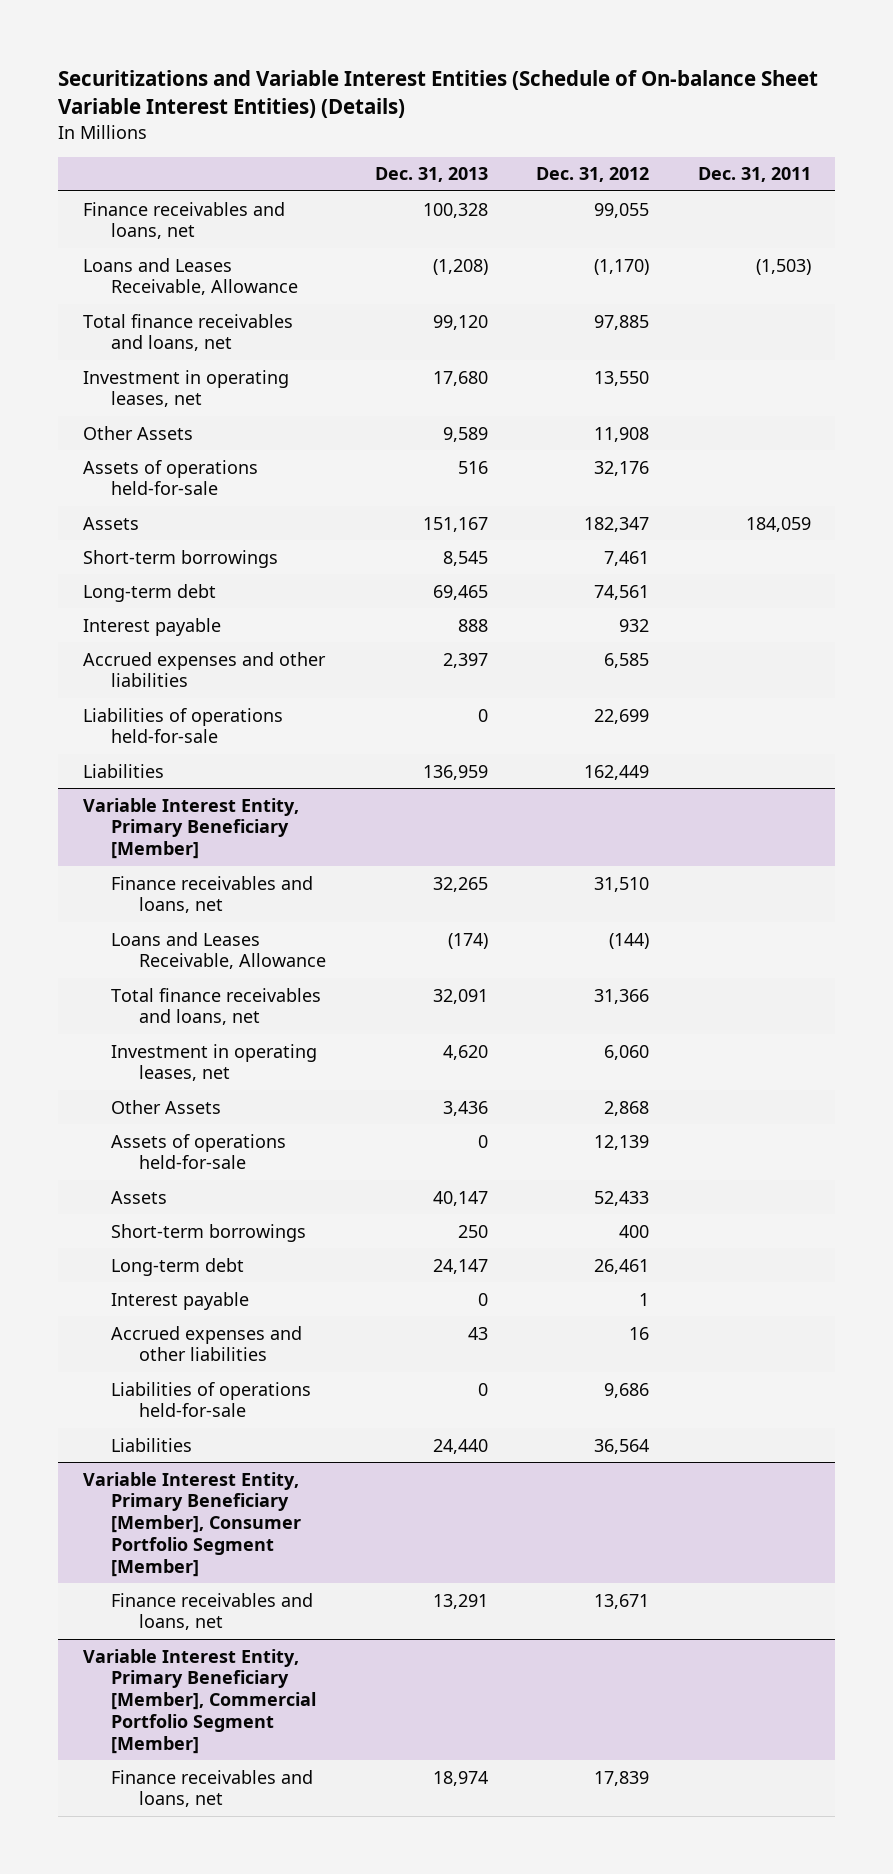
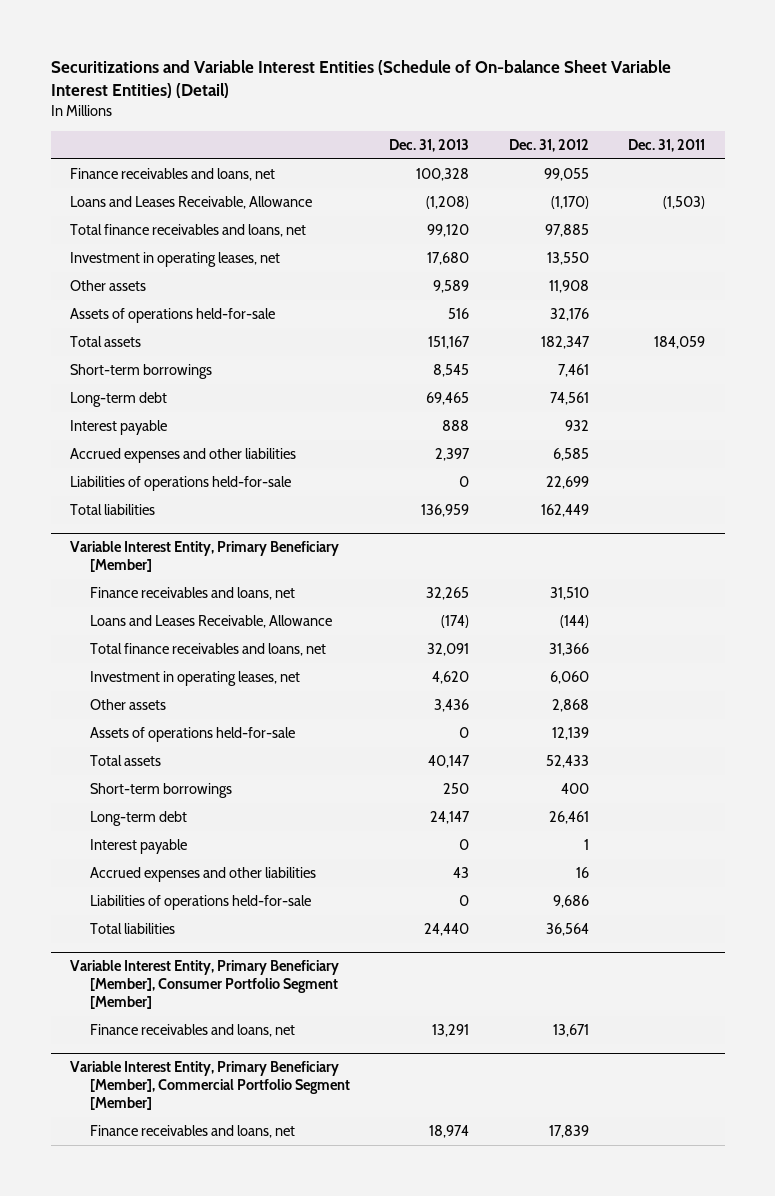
[58,70,819,119] Securitizations and Variable Interest Entities (Schedule of On-balance Sheet Variable Interest Entities) (Details) -> [50,60,671,99] Securitizations and Variable Interest Entities (Schedule of On-balance Sheet Variable Interest Entities) (Detail)
[82,425,193,440] Other Assets -> [70,280,147,292] Other assets
[82,516,139,530] Assets -> [70,336,142,348] Total assets
[82,763,164,778] Liabilities -> [70,504,156,516] Total liabilities
[111,1099,222,1114] Other Assets -> [90,699,167,711] Other assets
[111,1190,168,1204] Assets -> [90,755,162,767] Total assets
[111,1437,193,1452] Liabilities -> [90,923,176,935] Total liabilities

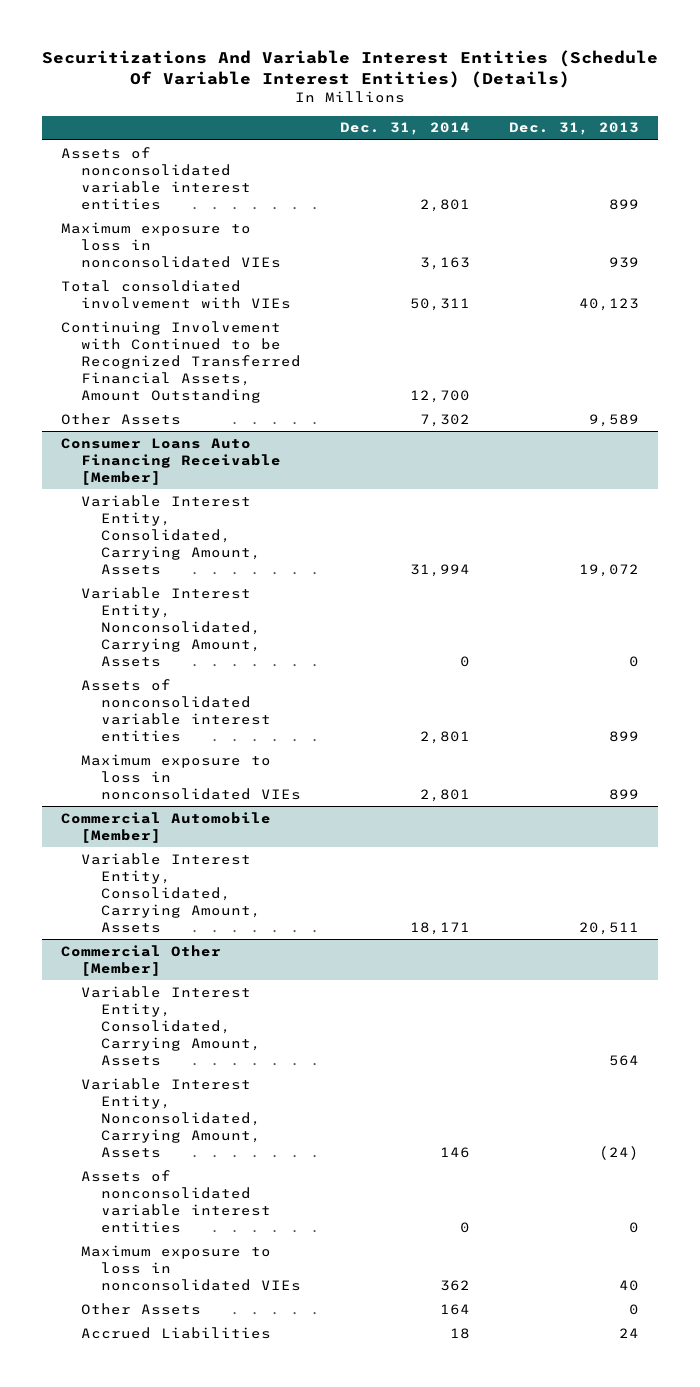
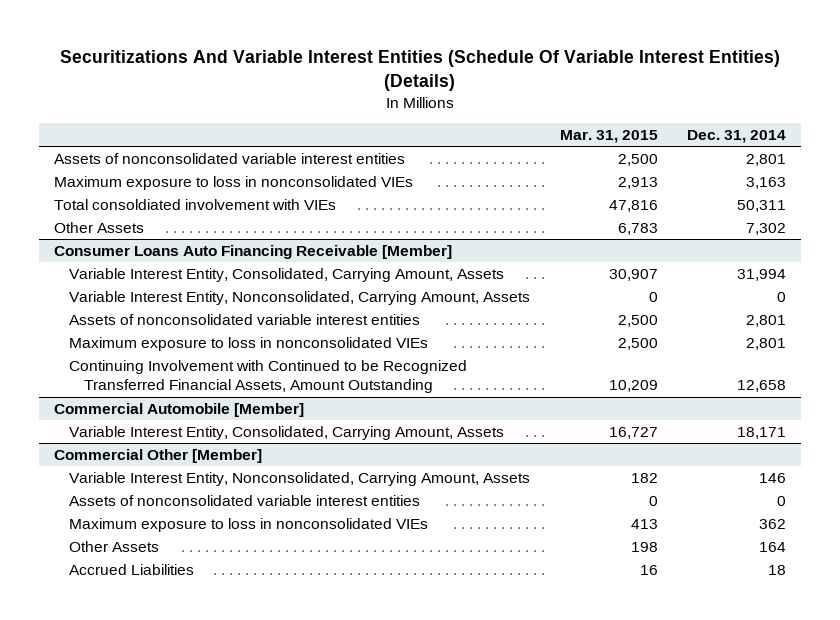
[508,122,639,136] Dec. 31, 2013 -> none
none -> [559,129,658,143] Mar. 31, 2015
[61,320,301,404] Continuing Involvement with Continued to be Recognized Transferred Financial Assets, Amount Outstanding -> none
none -> [69,359,468,394] Continuing Involvement with Continued to be Recognized Transferred Financial Assets, Amount Outstanding
[80,985,261,1067] Variable Interest Entity, Consolidated, Carrying Amount, Assets -> none

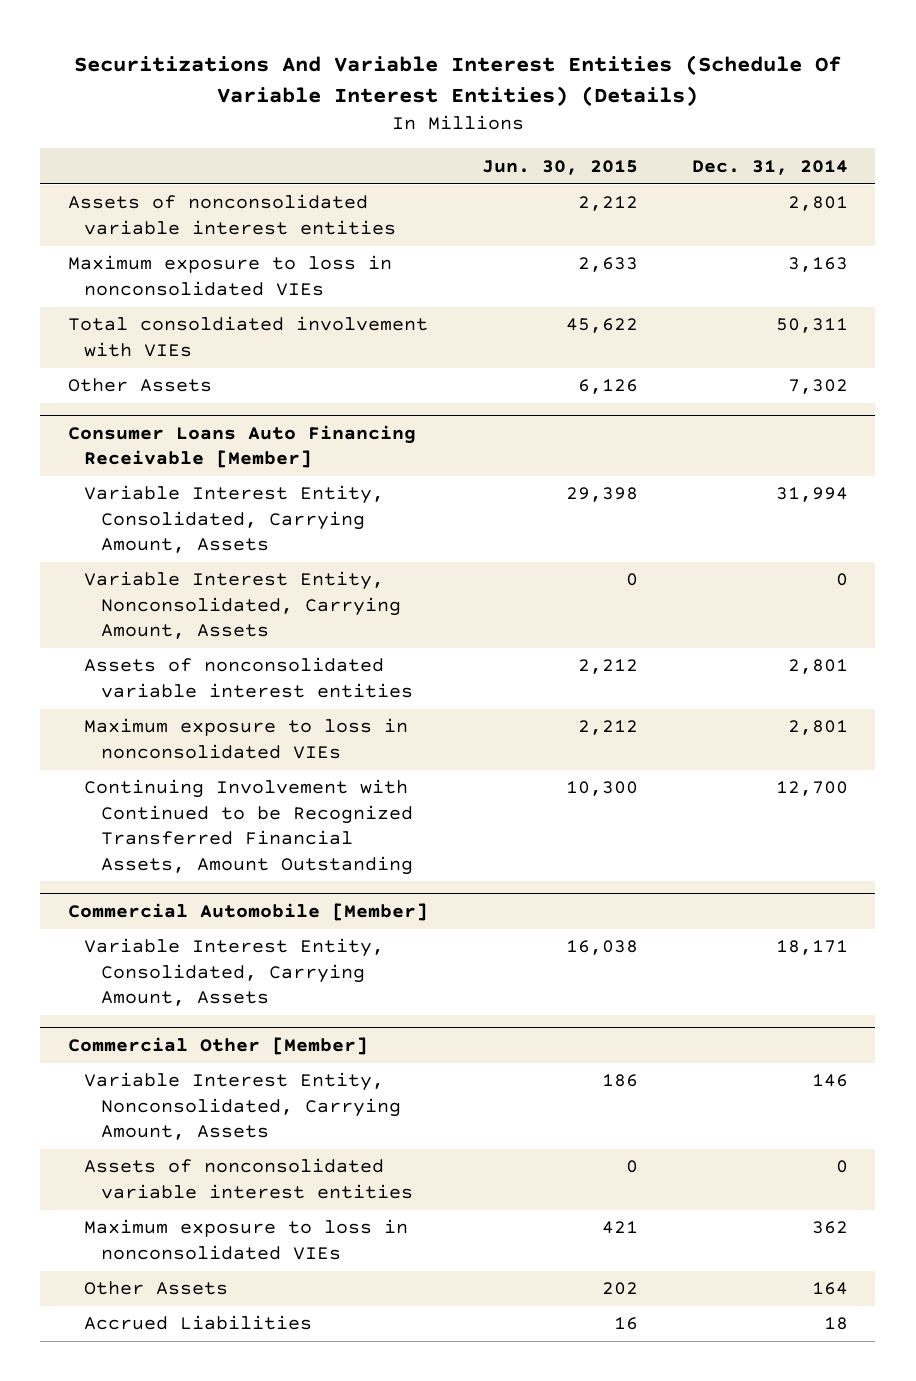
[559,129,658,143] Mar. 31, 2015 -> none
none -> [481,159,638,175] Jun. 30, 2015
[736,380,786,393] 12,658 -> [776,781,849,797] 12,700

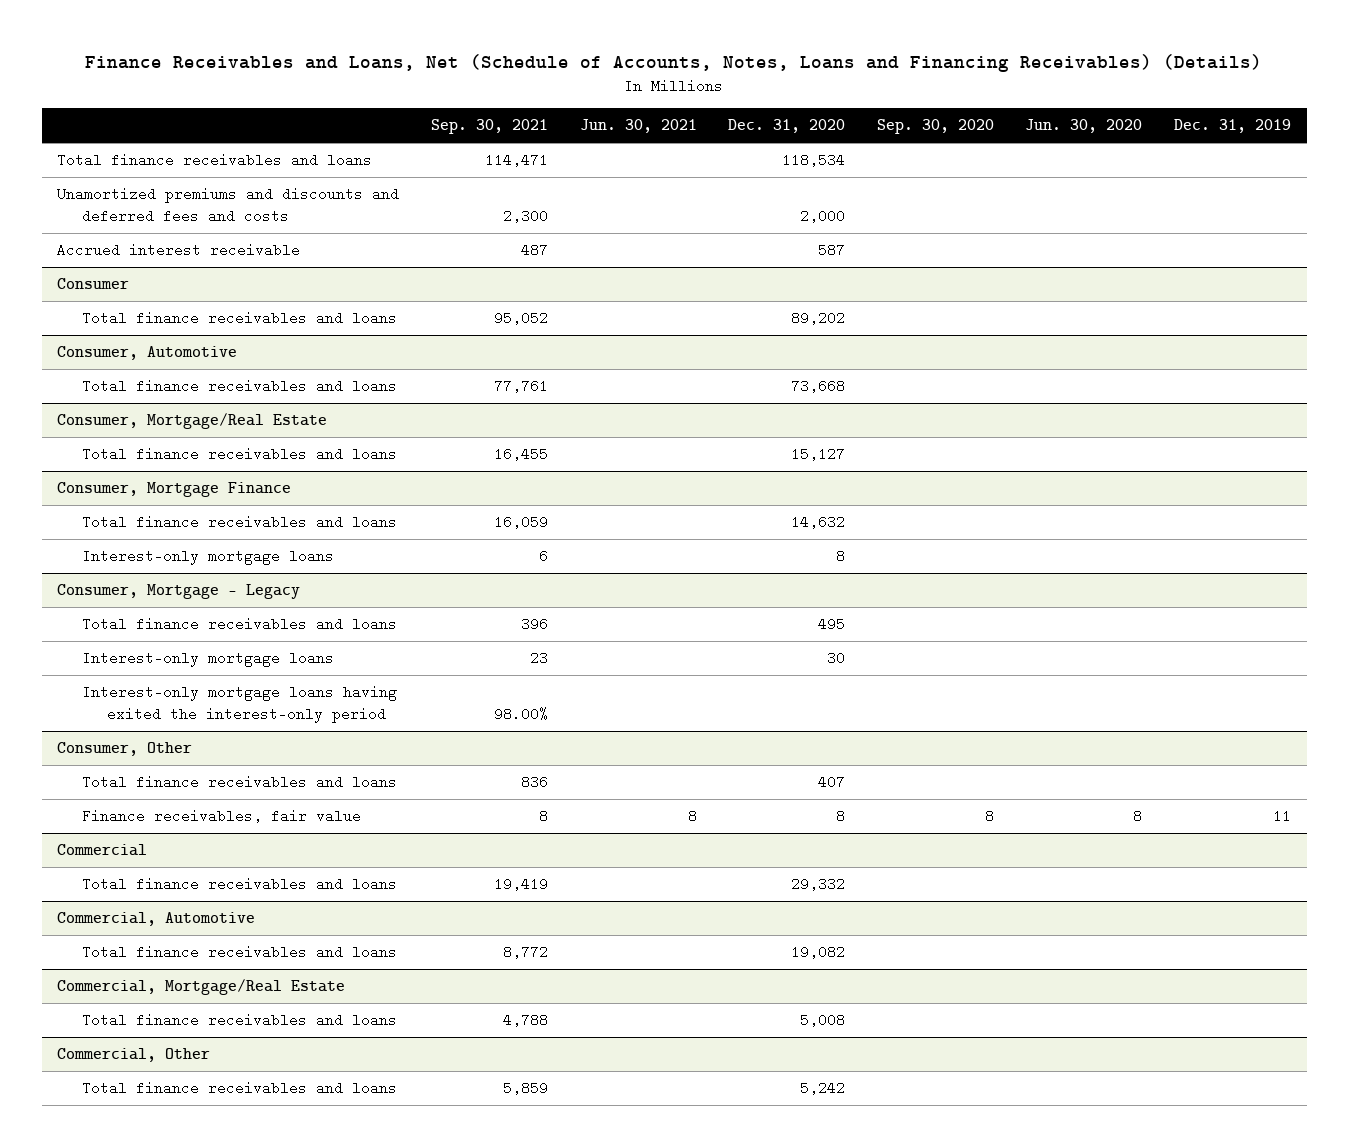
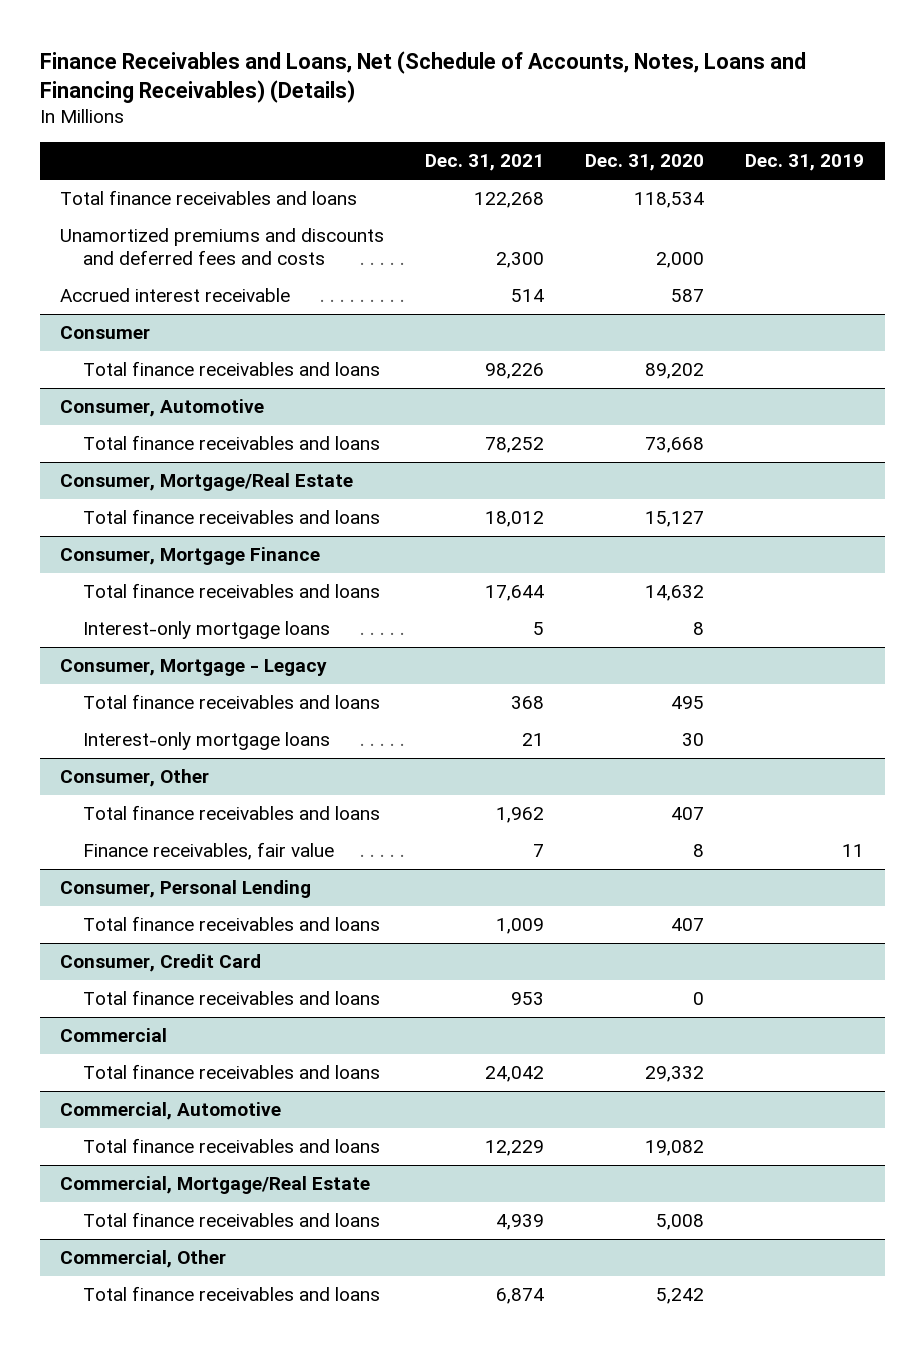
[430,119,548,135] Sep. 30, 2021 -> none
[579,119,697,134] Jun. 30, 2021 -> none
[876,119,994,135] Sep. 30, 2020 -> none
[1025,119,1143,134] Jun. 30, 2020 -> none
none -> [425,154,545,172] Dec. 31, 2021
[81,685,397,724] Interest-only mortgage loans having exited the interest-only period -> none
none -> [60,880,312,899] Consumer, Personal Lending
none -> [82,916,380,932] Total finance receivables and loans
none -> [60,954,262,973] Consumer, Credit Card
none -> [82,990,380,1006] Total finance receivables and loans

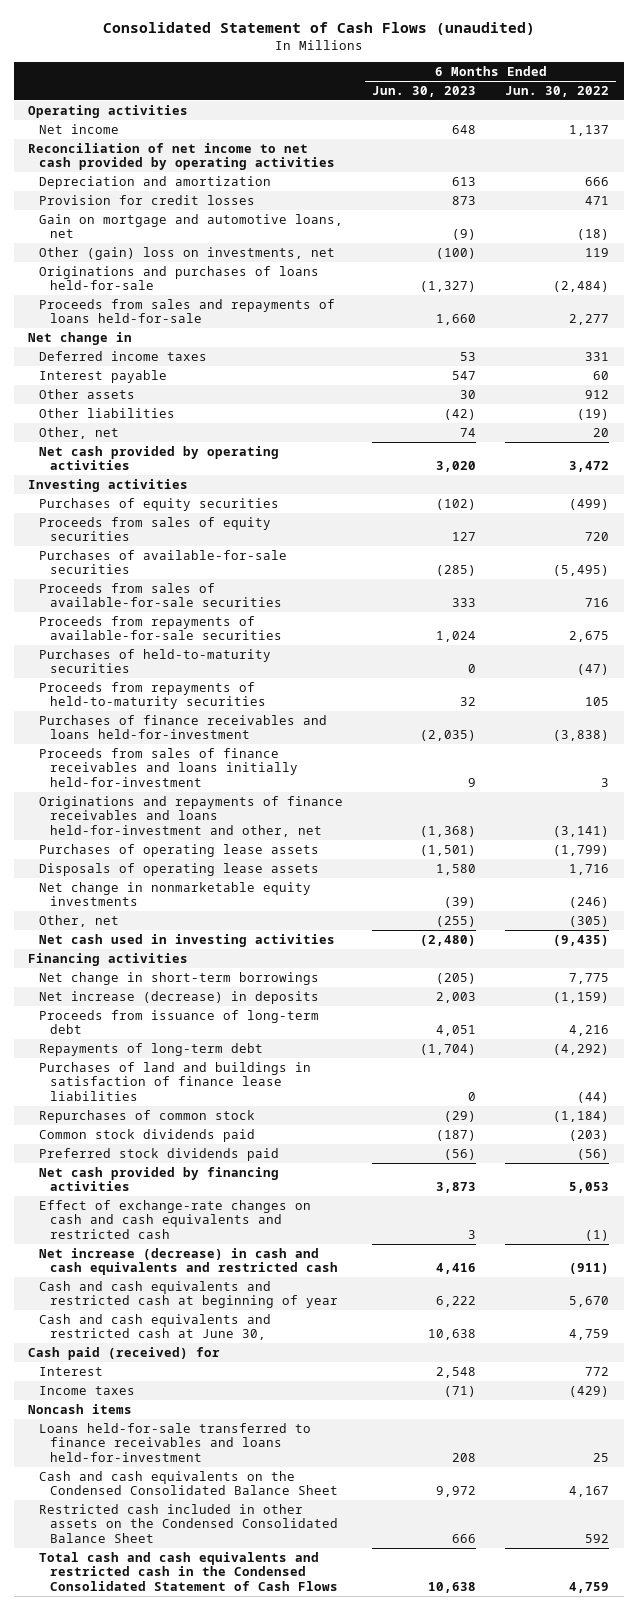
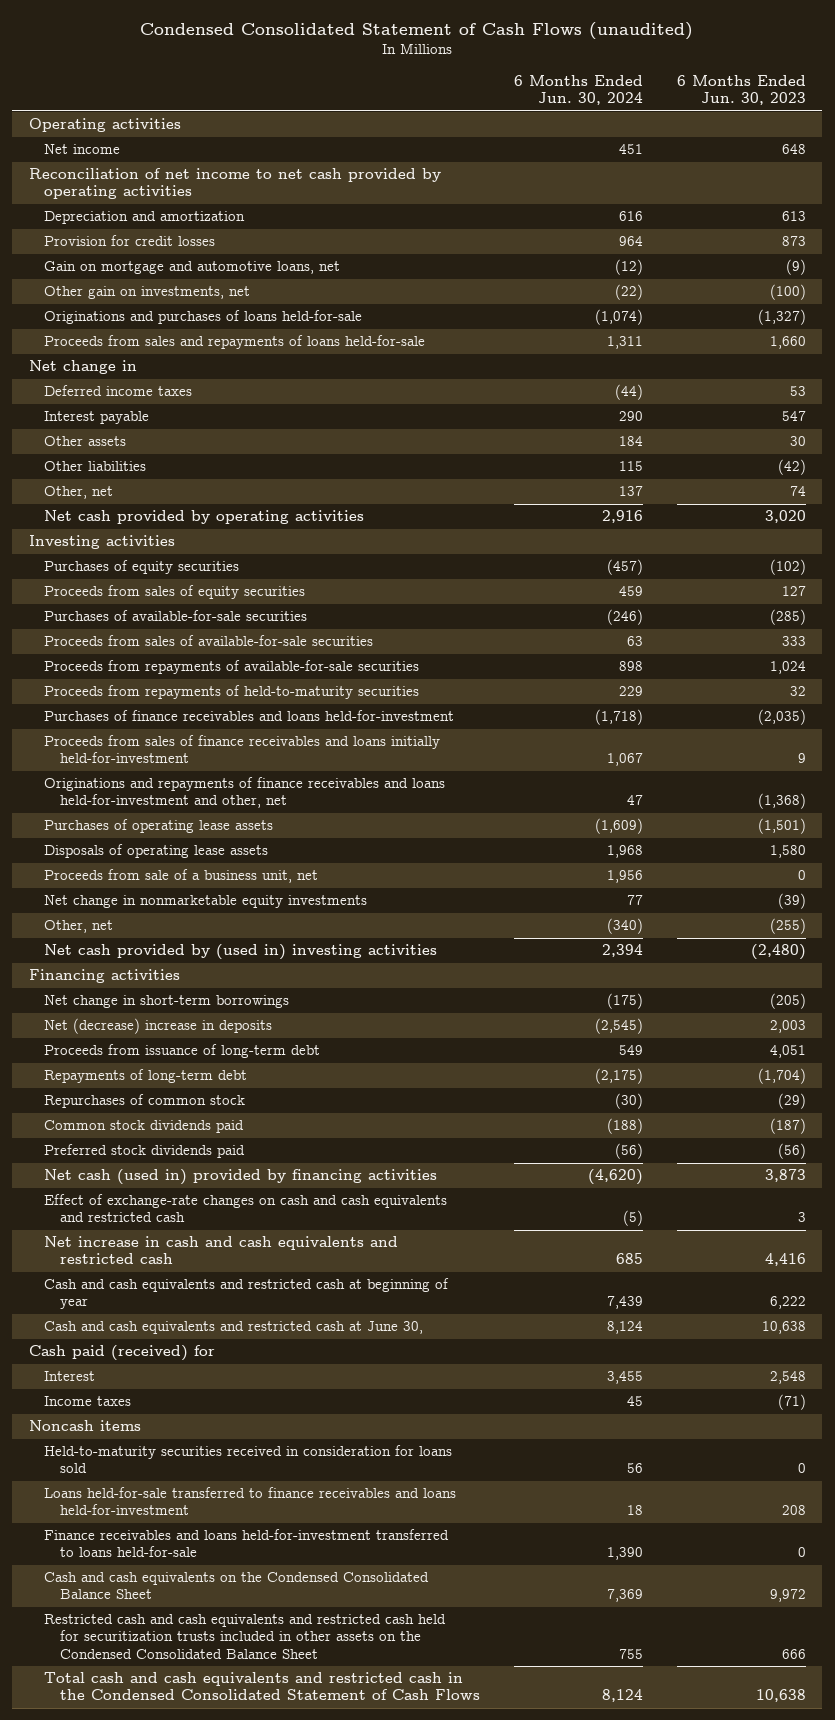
[102,22,535,36] Consolidated Statement of Cash Flows (unaudited) -> [140,21,694,40] Condensed Consolidated Statement of Cash Flows (unaudited)
[505,86,610,98] Jun. 30, 2022 -> none
none -> [513,75,643,106] 6 Months Ended Jun. 30, 2024
[39,246,336,260] Other (gain) loss on investments, net -> [44,286,251,300] Other gain on investments, net
[39,648,272,674] Purchases of held-to-maturity securities -> none
none -> [44,869,319,884] Proceeds from sale of a business unit, net
[39,933,336,947] Net cash used in investing activities -> [44,944,438,961] Net cash provided by (used in) investing activities
[39,990,320,1004] Net increase (decrease) in deposits -> [44,1018,273,1035] Net (decrease) increase in deposits
[39,1061,312,1102] Purchases of land and buildings in satisfaction of finance lease liabilities -> none
[39,1166,280,1192] Net cash provided by financing activities -> [44,1169,438,1186] Net cash (used in) provided by financing activities
[39,1247,339,1276] Net increase (decrease) in cash and cash equivalents and restricted cash -> [44,1236,399,1265] Net increase in cash and cash equivalents and restricted cash
none -> [44,1445,453,1474] Held-to-maturity securities received in consideration for loans sold
none -> [44,1529,450,1558] Finance receivables and loans held-for-investment transferred to loans held-for-sale
[39,1503,339,1544] Restricted cash included in other assets on the Condensed Consolidated Balance Sheet -> [44,1614,447,1659] Restricted cash and cash equivalents and restricted cash held for securitization trusts included in other assets on the Condensed Consolidated Balance Sheet

